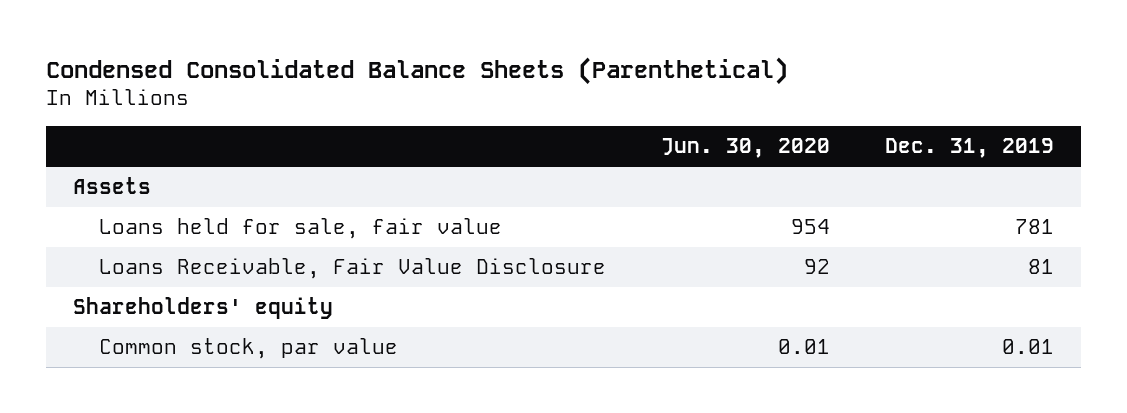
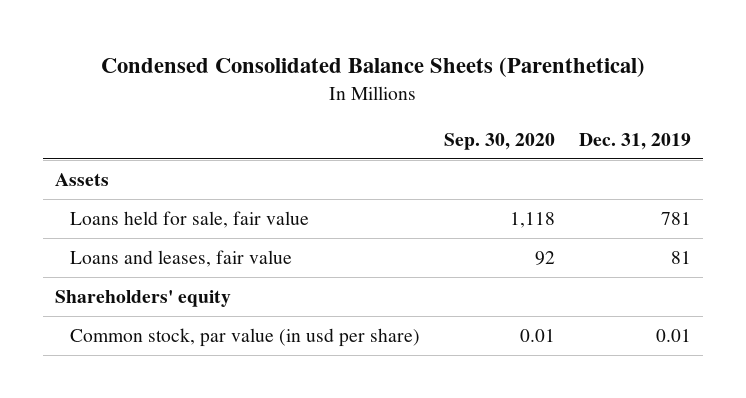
[660,138,830,159] Jun. 30, 2020 -> none
none -> [443,132,555,150] Sep. 30, 2020
[99,258,607,280] Loans Receivable, Fair Value Disclosure -> [69,250,292,268] Loans and leases, fair value
[99,338,399,360] Common stock, par value -> [69,328,420,348] Common stock, par value (in usd per share)

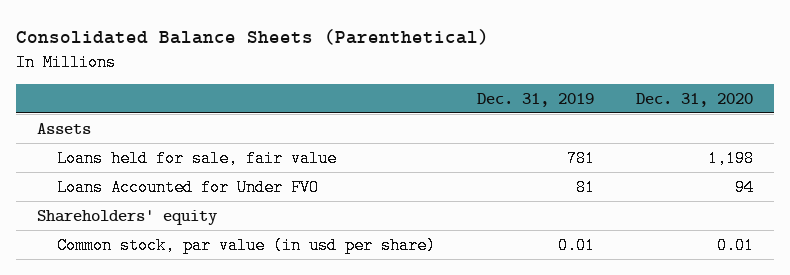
[101,57,646,78] Condensed Consolidated Balance Sheets (Parenthetical) -> [15,29,489,46] Consolidated Balance Sheets (Parenthetical)
[443,132,555,150] Sep. 30, 2020 -> none
none -> [636,92,754,107] Dec. 31, 2020
[69,250,292,268] Loans and leases, fair value -> [56,178,319,196] Loans Accounted for Under FVO

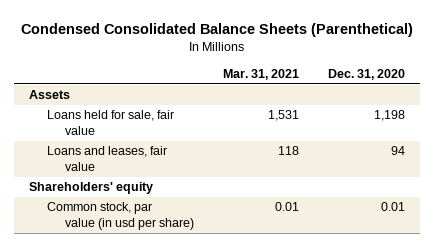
[15,29,489,46] Consolidated Balance Sheets (Parenthetical) -> [21,22,414,37] Condensed Consolidated Balance Sheets (Parenthetical)
[477,92,595,107] Dec. 31, 2019 -> none
none -> [223,68,300,80] Mar. 31, 2021
[56,178,319,196] Loans Accounted for Under FVO -> [46,146,167,172] Loans and leases, fair value

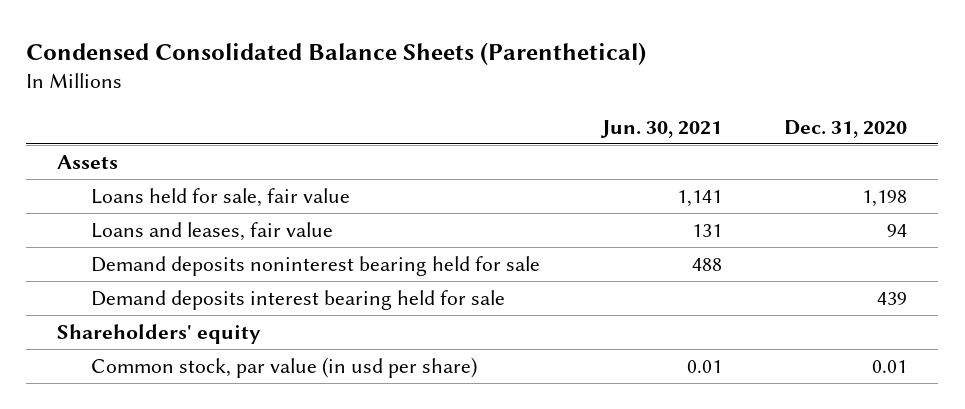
[223,68,300,80] Mar. 31, 2021 -> none
none -> [600,119,723,138] Jun. 30, 2021
none -> [90,255,540,276] Demand deposits noninterest bearing held for sale
none -> [90,289,505,310] Demand deposits interest bearing held for sale

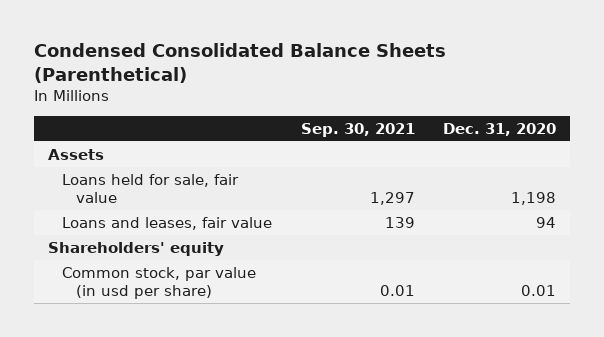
[600,119,723,138] Jun. 30, 2021 -> none
none -> [300,123,415,138] Sep. 30, 2021
[90,255,540,276] Demand deposits noninterest bearing held for sale -> none
[90,289,505,310] Demand deposits interest bearing held for sale -> none

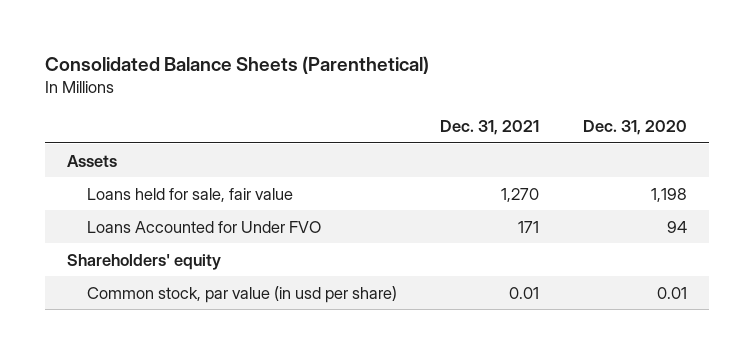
[33,43,446,83] Condensed Consolidated Balance Sheets (Parenthetical) -> [44,55,429,74] Consolidated Balance Sheets (Parenthetical)
[300,123,415,138] Sep. 30, 2021 -> none
none -> [440,120,540,136] Dec. 31, 2021
[62,216,273,230] Loans and leases, fair value -> [86,220,321,233] Loans Accounted for Under FVO

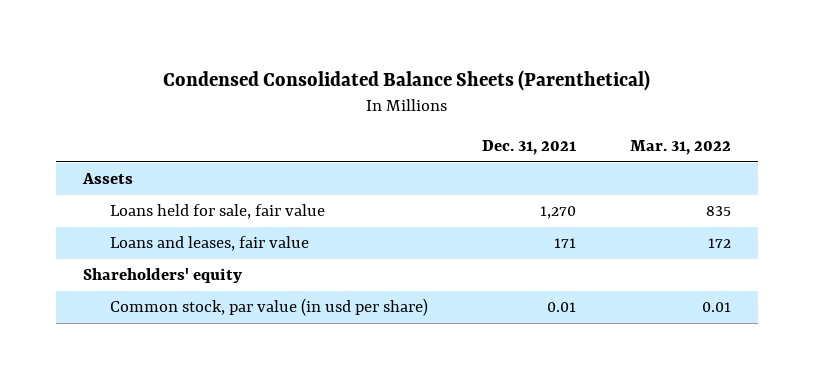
[44,55,429,74] Consolidated Balance Sheets (Parenthetical) -> [163,69,651,91] Condensed Consolidated Balance Sheets (Parenthetical)
[582,120,687,136] Dec. 31, 2020 -> none
none -> [629,140,731,156] Mar. 31, 2022
[86,220,321,233] Loans Accounted for Under FVO -> [110,236,310,252] Loans and leases, fair value

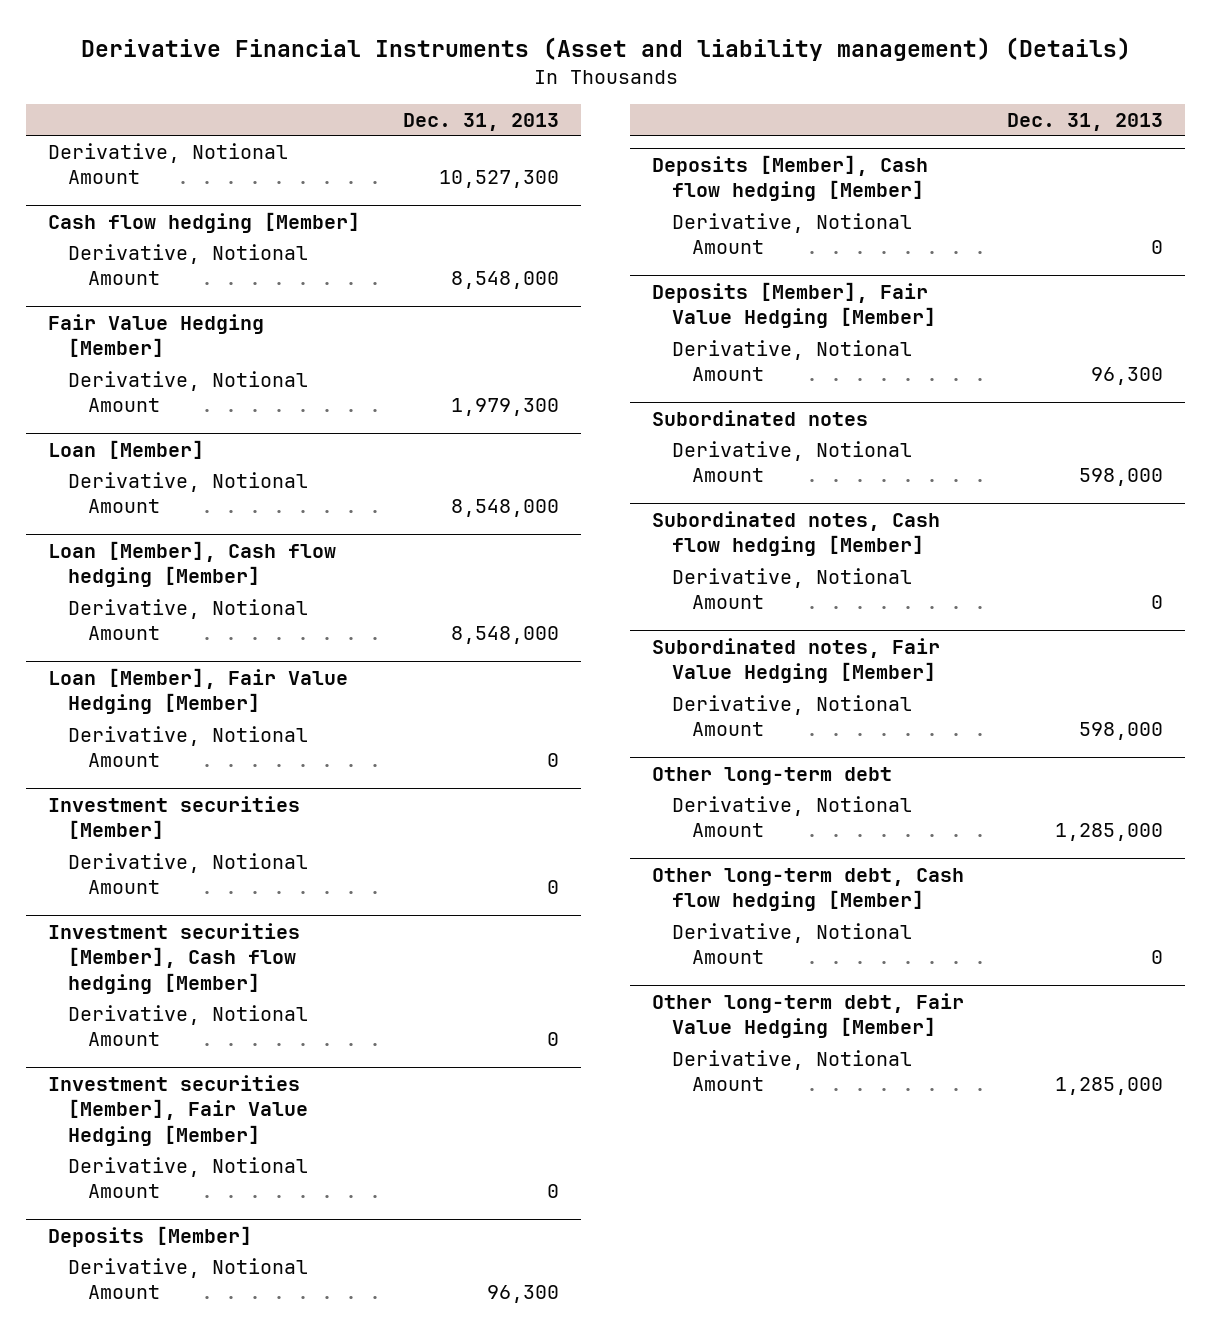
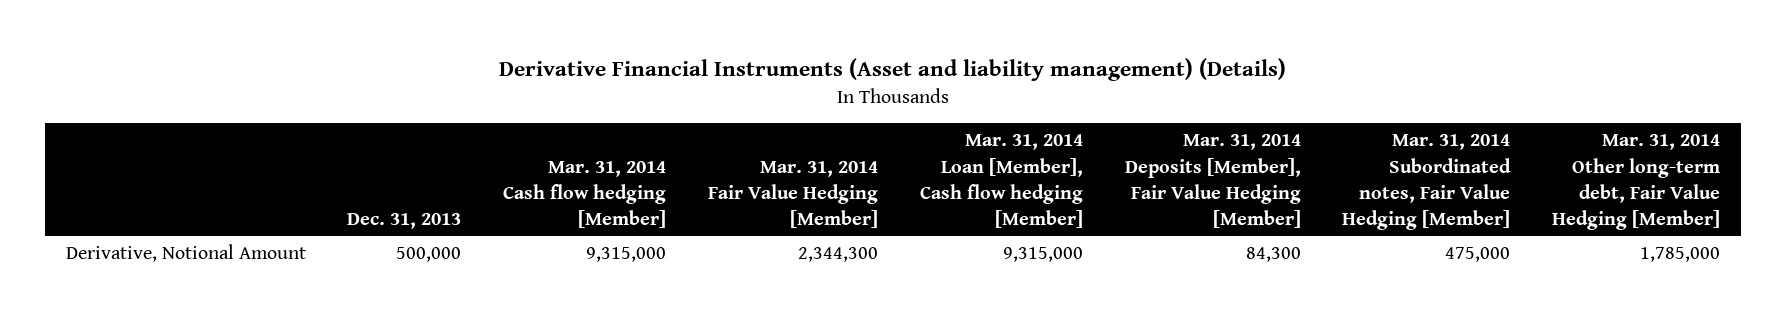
none -> [503,160,667,228] Mar. 31, 2014 Cash flow hedging [Member]
none -> [708,160,879,228] Mar. 31, 2014 Fair Value Hedging [Member]
none -> [919,134,1083,228] Mar. 31, 2014 Loan [Member], Cash flow hedging [Member]
none -> [1124,134,1301,228] Mar. 31, 2014 Deposits [Member], Fair Value Hedging [Member]
none -> [1342,134,1512,230] Mar. 31, 2014 Subordinated notes, Fair Value Hedging [Member]
none -> [1552,134,1721,230] Mar. 31, 2014 Other long-term debt, Fair Value Hedging [Member]
[47,211,360,233] Cash flow hedging [Member] -> none
[67,243,308,286] Derivative, Notional Amount -> none
[47,313,264,358] Fair Value Hedging [Member] -> none
[67,370,308,413] Derivative, Notional Amount -> none
[47,439,204,459] Loan [Member] -> none
[67,471,308,514] Derivative, Notional Amount -> none
[47,540,336,588] Loan [Member], Cash flow hedging [Member] -> none
[67,598,308,641] Derivative, Notional Amount -> none
[47,667,348,715] Loan [Member], Fair Value Hedging [Member] -> none
[67,725,308,768] Derivative, Notional Amount -> none
[47,795,300,840] Investment securities [Member] -> none
[67,852,308,895] Derivative, Notional Amount -> none
[47,922,300,994] Investment securities [Member], Cash flow hedging [Member] -> none
[67,1004,308,1047] Derivative, Notional Amount -> none
[47,1074,308,1146] Investment securities [Member], Fair Value Hedging [Member] -> none
[67,1156,308,1199] Derivative, Notional Amount -> none
[47,1225,252,1247] Deposits [Member] -> none
[67,1257,308,1300] Derivative, Notional Amount -> none
[652,154,929,202] Deposits [Member], Cash flow hedging [Member] -> none
[671,212,912,255] Derivative, Notional Amount -> none
[652,281,936,329] Deposits [Member], Fair Value Hedging [Member] -> none
[671,339,912,382] Derivative, Notional Amount -> none
[652,409,869,426] Subordinated notes -> none
[671,440,912,483] Derivative, Notional Amount -> none
[652,510,941,557] Subordinated notes, Cash flow hedging [Member] -> none
[671,567,912,610] Derivative, Notional Amount -> none
[652,637,941,684] Subordinated notes, Fair Value Hedging [Member] -> none
[671,694,912,737] Derivative, Notional Amount -> none
[652,766,893,785] Other long-term debt -> none
[671,795,912,838] Derivative, Notional Amount -> none
[652,867,965,912] Other long-term debt, Cash flow hedging [Member] -> none
[671,922,912,965] Derivative, Notional Amount -> none
[652,992,965,1039] Other long-term debt, Fair Value Hedging [Member] -> none
[671,1049,912,1092] Derivative, Notional Amount -> none
[439,170,560,189] 10,527,300 -> [396,247,462,263] 500,000

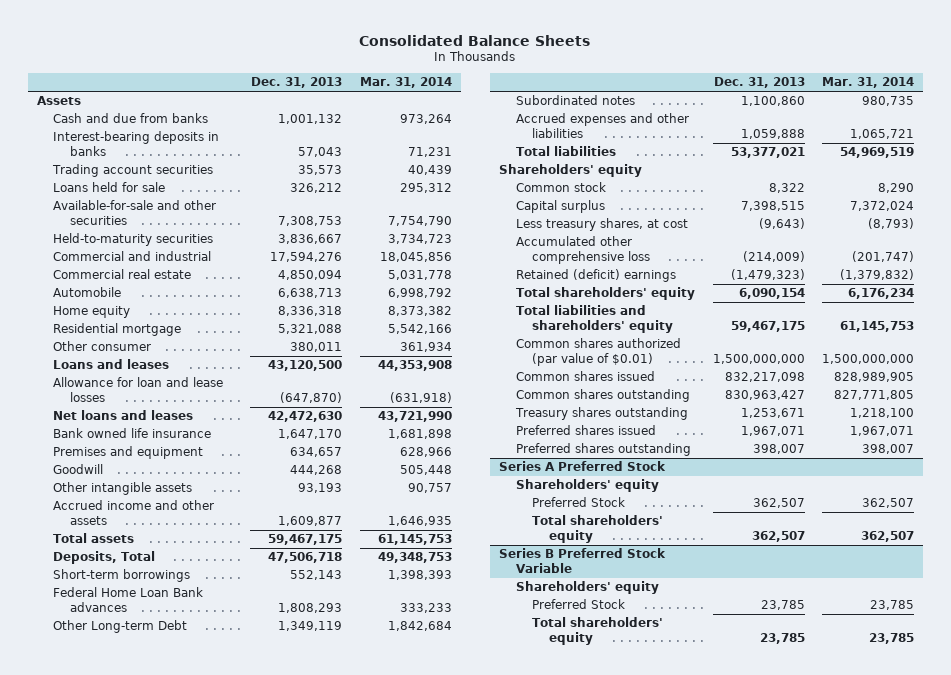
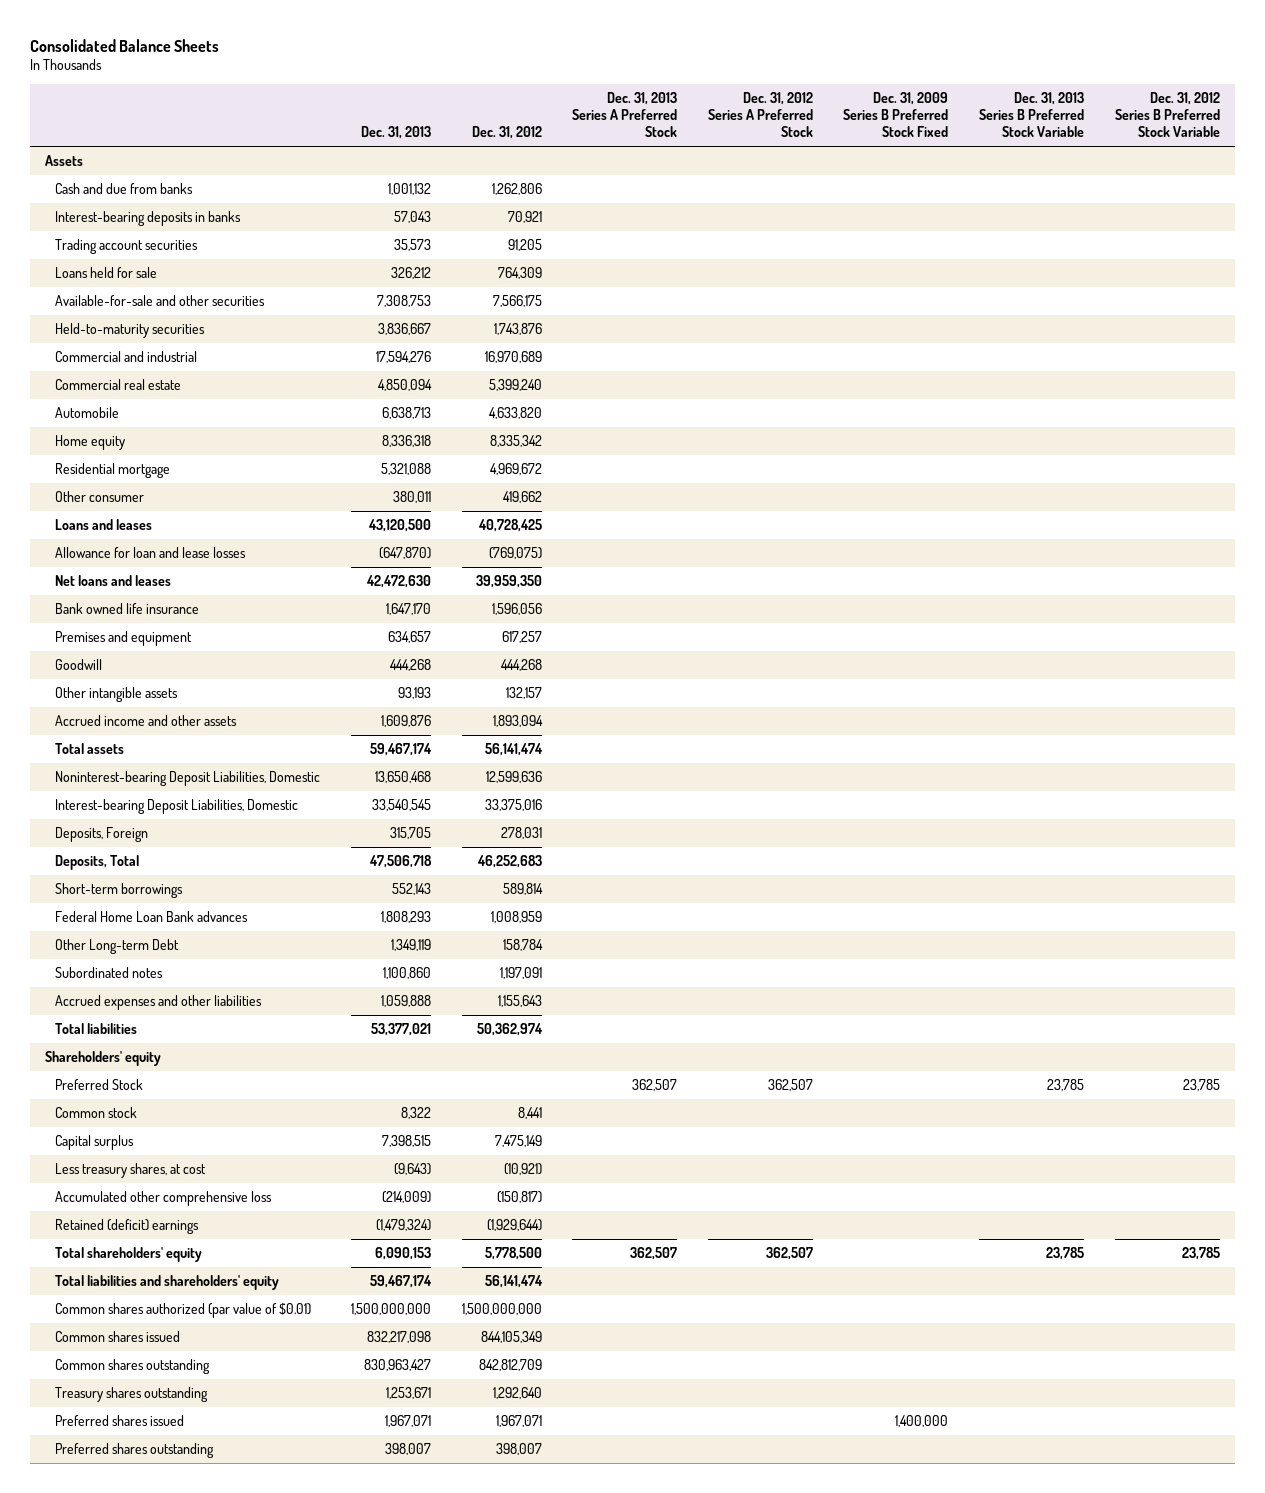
[359,77,452,89] Mar. 31, 2014 -> none
none -> [471,126,542,140] Dec. 31, 2012
none -> [572,91,678,138] Dec. 31, 2013 Series A Preferred Stock
none -> [707,91,813,138] Dec. 31, 2012 Series A Preferred Stock
none -> [843,91,949,138] Dec. 31, 2009 Series B Preferred Stock Fixed
none -> [978,91,1084,138] Dec. 31, 2013 Series B Preferred Stock Variable
none -> [1114,91,1220,138] Dec. 31, 2012 Series B Preferred Stock Variable
[278,516,343,527] 1,609,877 -> [381,714,432,727] 1,609,876
[268,534,343,546] 59,467,175 -> [370,742,433,756] 59,467,174
none -> [55,770,321,786] Noninterest-bearing Deposit Liabilities, Domestic
none -> [55,798,299,814] Interest-bearing Deposit Liabilities, Domestic
none -> [55,826,149,842] Deposits, Foreign
none -> [55,1078,144,1090] Preferred Stock
[730,269,805,281] (1,479,323) -> [376,1218,432,1231] (1,479,324)
[738,288,805,300] 6,090,154 -> [375,1246,432,1260] 6,090,153
[730,321,805,333] 59,467,175 -> [370,1274,433,1288] 59,467,174
[498,461,666,472] Series A Preferred Stock -> none
[515,479,659,493] Shareholders' equity -> none
[532,497,626,508] Preferred Stock -> none
[532,515,664,544] Total shareholders' equity -> none
[498,548,666,574] Series B Preferred Stock Variable -> none
[515,581,659,595] Shareholders' equity -> none
[532,599,626,610] Preferred Stock -> none
[532,617,664,646] Total shareholders' equity -> none

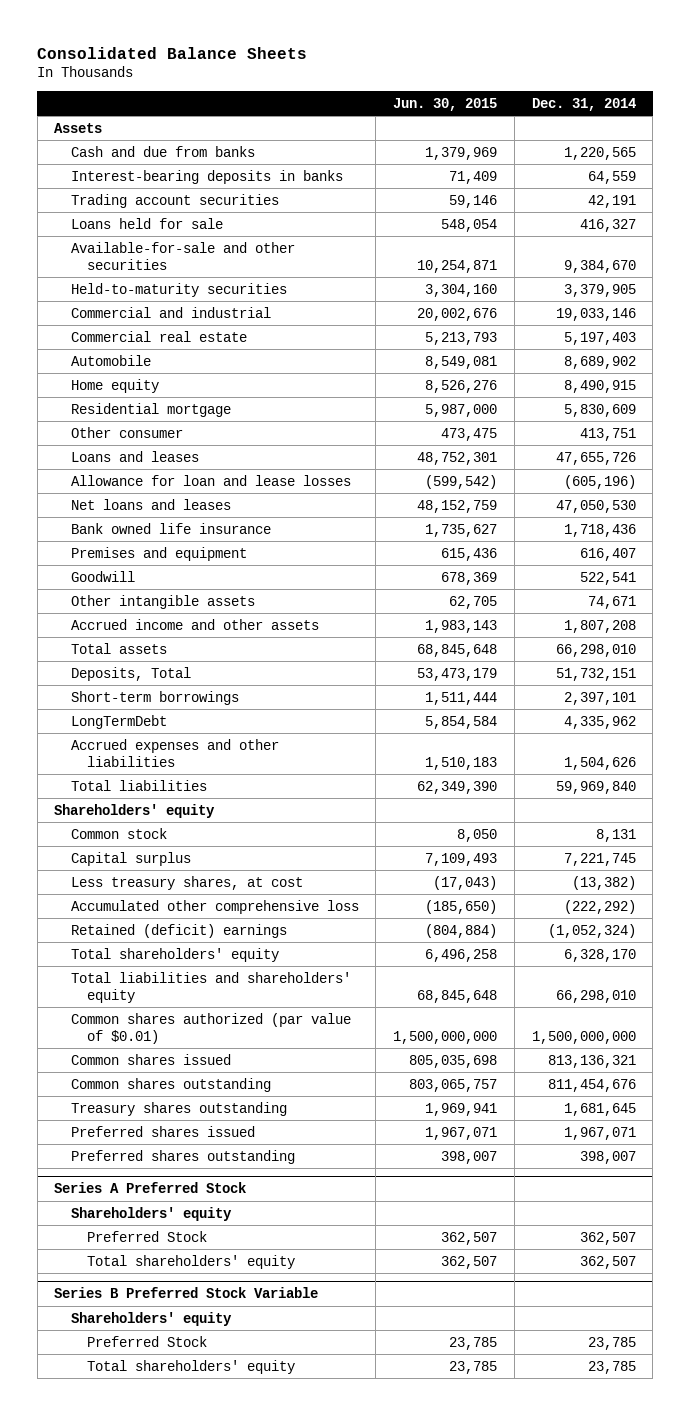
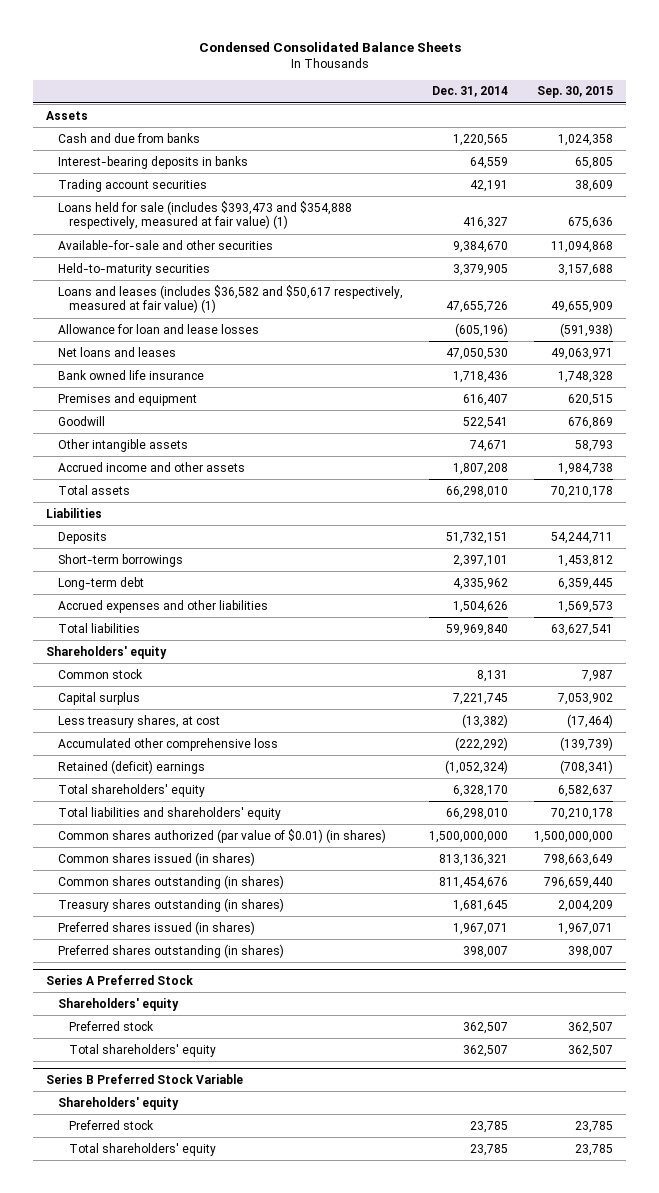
[37,46,308,59] Consolidated Balance Sheets -> [198,41,461,52] Condensed Consolidated Balance Sheets
[393,97,498,111] Jun. 30, 2015 -> none
none -> [536,86,613,99] Sep. 30, 2015
[70,217,223,229] Loans held for sale -> [57,200,352,230] Loans held for sale (includes $393,473 and $354,888 respectively, measured at fair value) (1)
[70,306,271,318] Commercial and industrial -> none
[70,330,247,342] Commercial real estate -> none
[70,354,151,366] Automobile -> none
[70,378,159,393] Home equity -> none
[70,402,231,417] Residential mortgage -> none
[70,426,183,438] Other consumer -> none
[70,450,199,462] Loans and leases -> [57,284,403,314] Loans and leases (includes $36,582 and $50,617 respectively, measured at fair value) (1)
none -> [46,507,103,518] Liabilities
[70,666,191,681] Deposits, Total -> [57,531,107,544] Deposits
[70,714,167,729] LongTermDebt -> [57,576,144,590] Long-term debt
[70,1012,351,1044] Common shares authorized (par value of $0.01) -> [57,828,386,843] Common shares authorized (par value of $0.01) (in shares)
[70,1053,231,1065] Common shares issued -> [57,851,255,866] Common shares issued (in shares)
[70,1077,271,1092] Common shares outstanding -> [57,874,284,889] Common shares outstanding (in shares)
[70,1101,287,1116] Treasury shares outstanding -> [57,897,284,912] Treasury shares outstanding (in shares)
[70,1125,255,1137] Preferred shares issued -> [57,920,255,935] Preferred shares issued (in shares)
[70,1149,295,1164] Preferred shares outstanding -> [57,943,284,958] Preferred shares outstanding (in shares)
[86,1230,207,1242] Preferred Stock -> [69,1020,155,1031] Preferred stock
[86,1335,207,1347] Preferred Stock -> [69,1119,155,1130] Preferred stock

